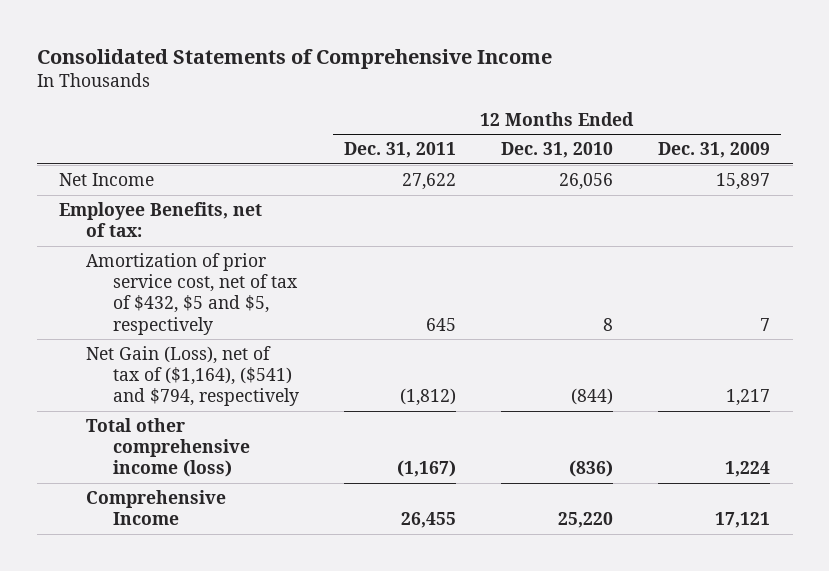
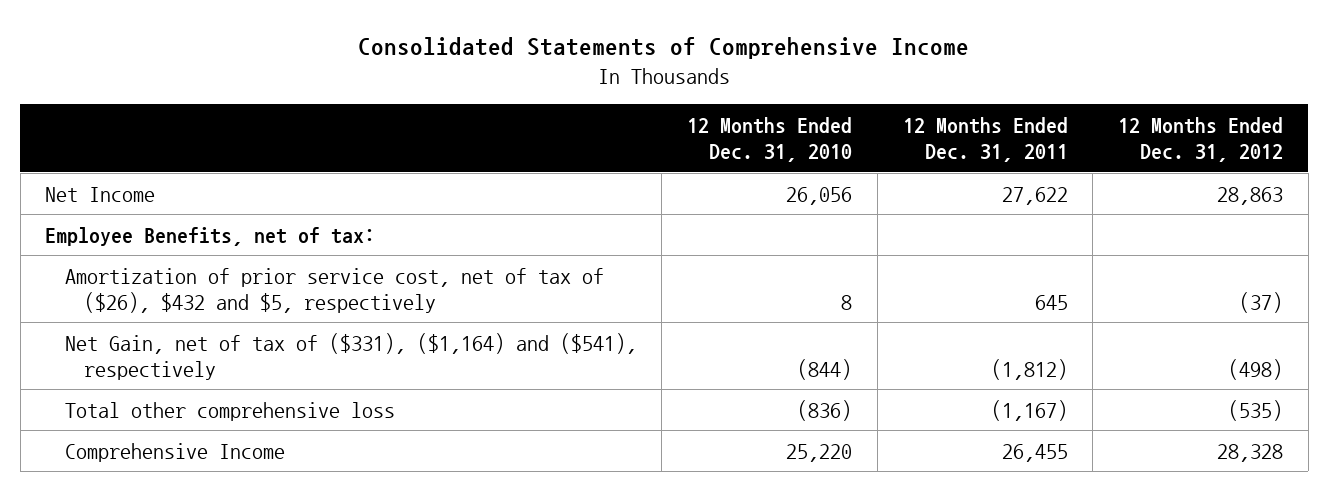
[658,142,771,159] Dec. 31, 2009 -> none
none -> [1118,117,1284,163] 12 Months Ended Dec. 31, 2012
[86,253,299,335] Amortization of prior service cost, net of tax of $432, $5 and $5, respectively -> [64,267,604,313] Amortization of prior service cost, net of tax of ($26), $432 and $5, respectively
[86,346,300,407] Net Gain (Loss), net of tax of ($1,164), ($541) and $794, respectively -> [64,332,637,380] Net Gain, net of tax of ($331), ($1,164) and ($541), respectively
[86,418,251,478] Total other comprehensive income (loss) -> [64,401,395,421] Total other comprehensive loss

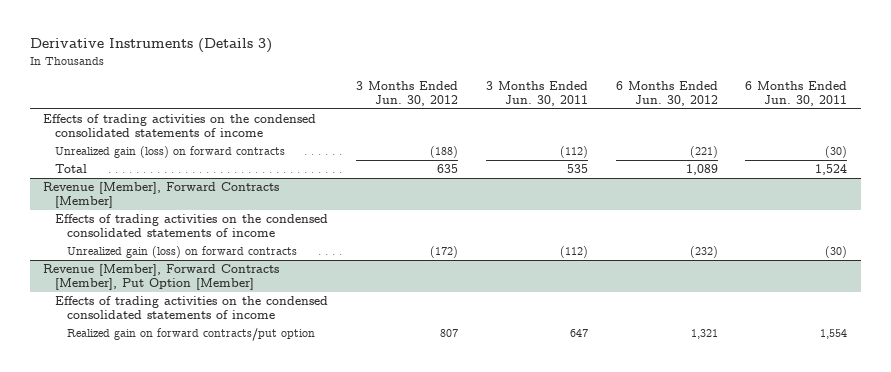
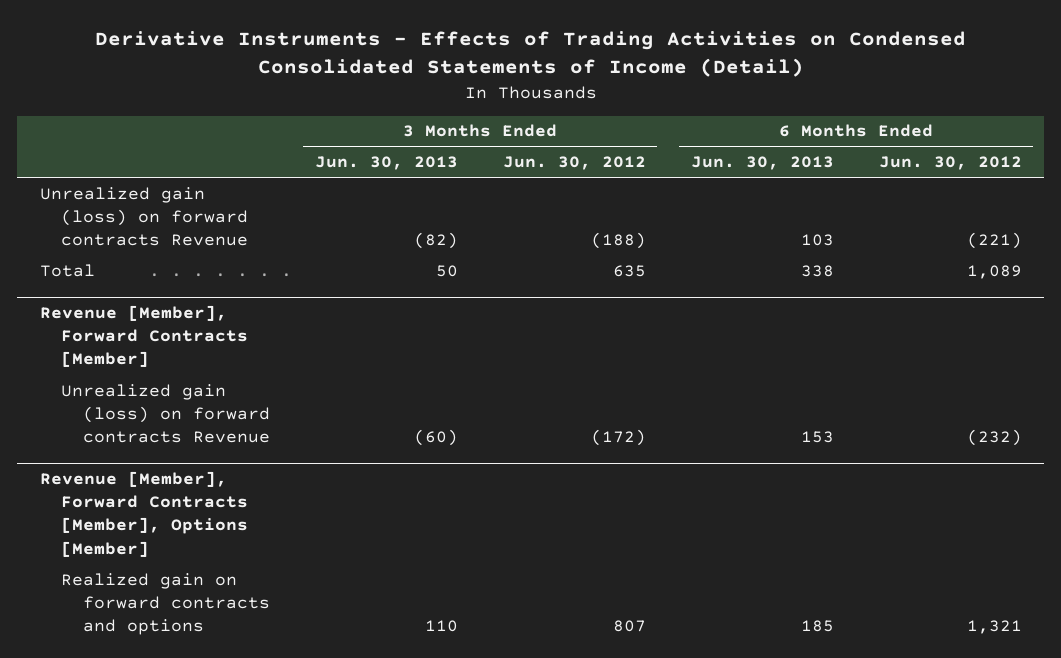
[29,38,272,54] Derivative Instruments (Details 3) -> [94,31,966,78] Derivative Instruments - Effects of Trading Activities on Condensed Consolidated Statements of Income (Detail)
[485,80,588,106] 3 Months Ended Jun. 30, 2011 -> none
[745,80,848,106] 6 Months Ended Jun. 30, 2011 -> none
none -> [314,155,458,170] Jun. 30, 2013
none -> [690,155,834,170] Jun. 30, 2013
[43,114,317,138] Effects of trading activities on the condensed consolidated statements of income -> none
[55,146,286,159] Unrealized gain (loss) on forward contracts -> [39,186,249,246] Unrealized gain (loss) on forward contracts Revenue
[55,214,329,238] Effects of trading activities on the condensed consolidated statements of income -> none
[55,296,329,320] Effects of trading activities on the condensed consolidated statements of income -> none
[67,246,298,259] Unrealized gain (loss) on forward contracts -> [61,383,270,443] Unrealized gain (loss) on forward contracts Revenue
[43,264,280,291] Revenue [Member], Forward Contracts [Member], Put Option [Member] -> [39,471,249,557] Revenue [Member], Forward Contracts [Member], Options [Member]
[67,328,316,342] Realized gain on forward contracts/put option -> [61,572,270,635] Realized gain on forward contracts and options

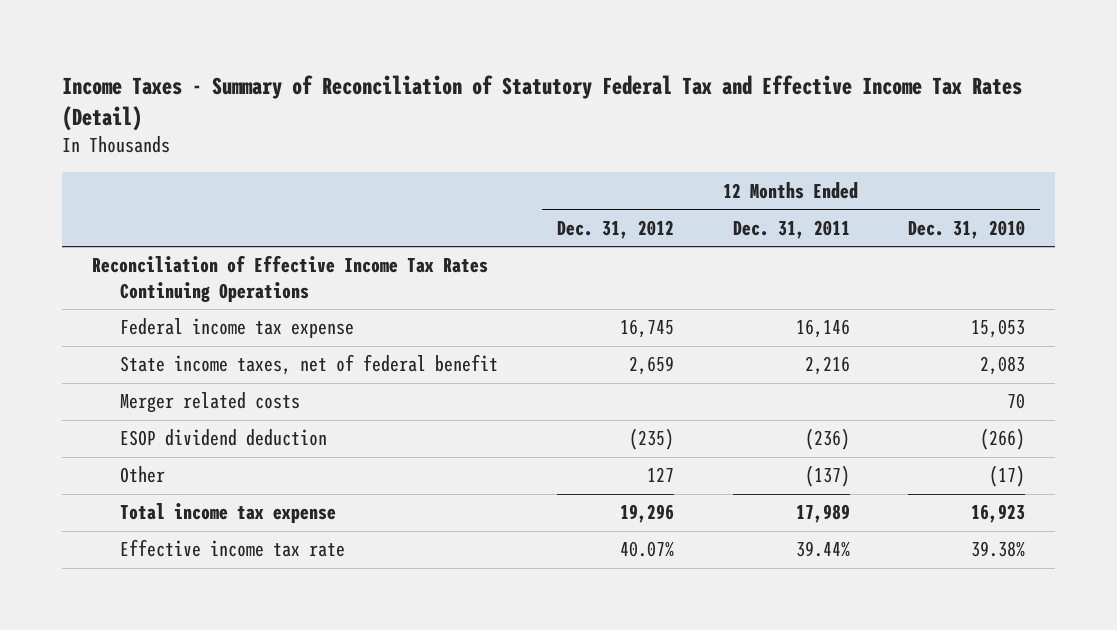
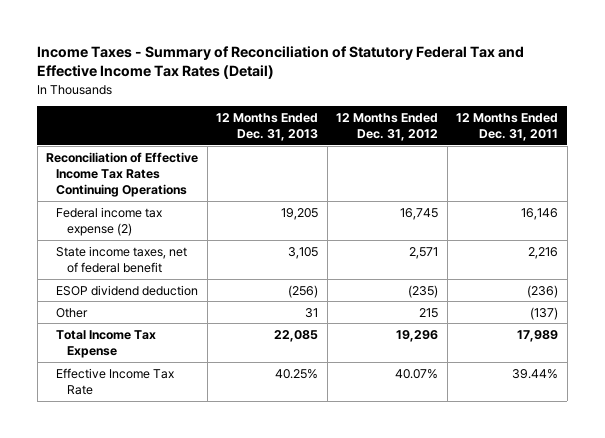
[908,219,1026,239] Dec. 31, 2010 -> none
none -> [216,112,319,142] 12 Months Ended Dec. 31, 2013
[120,392,301,414] Merger related costs -> none
[120,318,355,339] Federal income tax expense -> [56,206,163,237] Federal income tax expense (2)
[629,356,675,376] 2,659 -> [409,246,439,259] 2,571
[647,467,675,483] 127 -> [419,307,439,318] 215
[120,503,337,524] Total income tax expense -> [56,329,157,359] Total Income Tax Expense
[120,539,346,558] Effective income tax rate -> [56,367,175,396] Effective Income Tax Rate

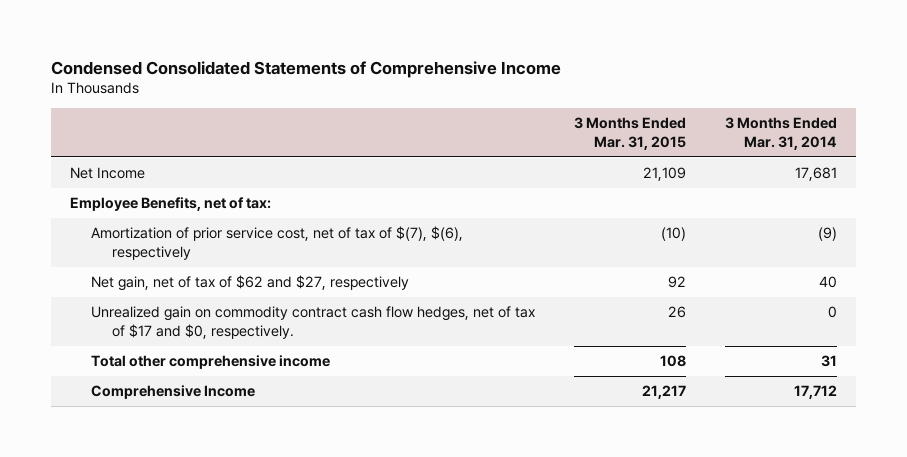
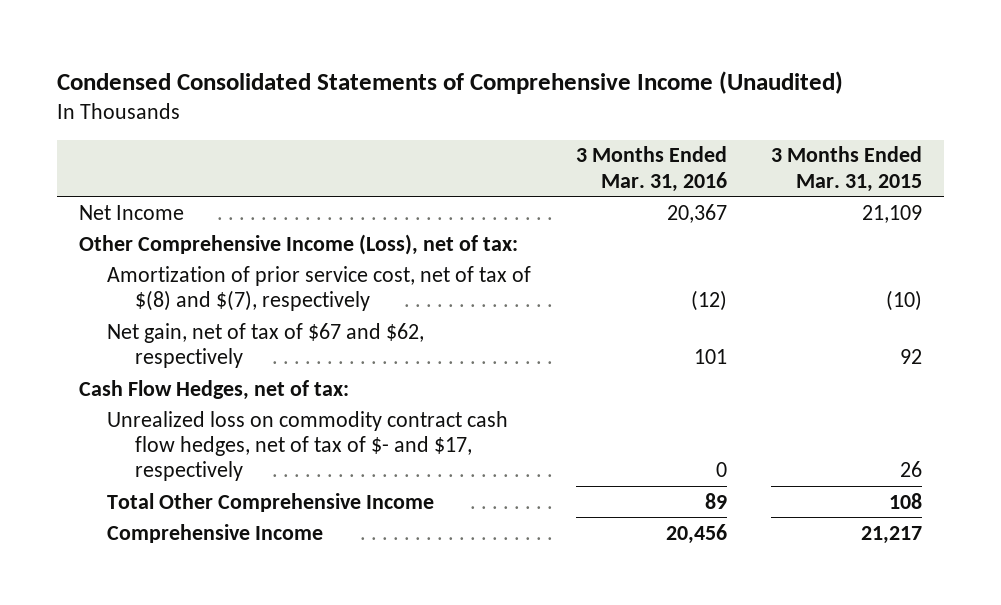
[50,60,561,78] Condensed Consolidated Statements of Comprehensive Income -> [56,70,843,94] Condensed Consolidated Statements of Comprehensive Income (Unaudited)
[724,117,837,150] 3 Months Ended Mar. 31, 2014 -> none
none -> [575,146,727,192] 3 Months Ended Mar. 31, 2016
[70,197,272,212] Employee Benefits, net of tax: -> [79,233,519,255] Other Comprehensive Income (Loss), net of tax:
[91,226,464,260] Amortization of prior service cost, net of tax of $(7), $(6), respectively -> [107,265,532,311] Amortization of prior service cost, net of tax of $(8) and $(7), respectively
[91,275,410,292] Net gain, net of tax of $62 and $27, respectively -> [107,322,425,368] Net gain, net of tax of $67 and $62, respectively
none -> [79,379,350,400] Cash Flow Hedges, net of tax:
[91,306,536,339] Unrealized gain on commodity contract cash flow hedges, net of tax of $17 and $0, respectively. -> [107,410,509,481] Unrealized loss on commodity contract cash flow hedges, net of tax of $- and $17, respectively
[91,355,331,370] Total other comprehensive income -> [107,492,435,512] Total Other Comprehensive Income

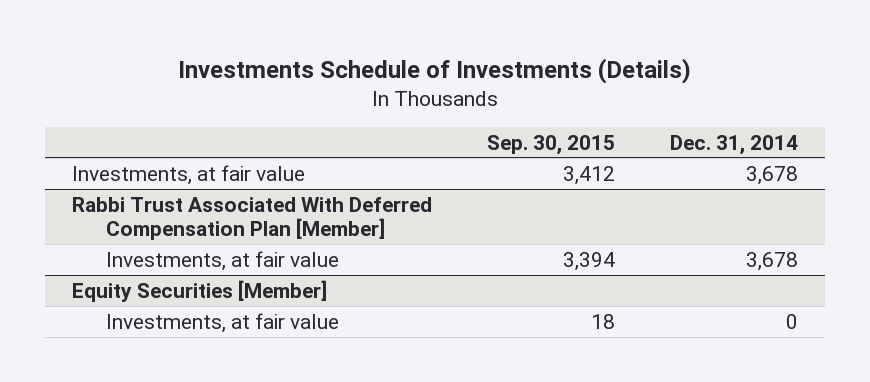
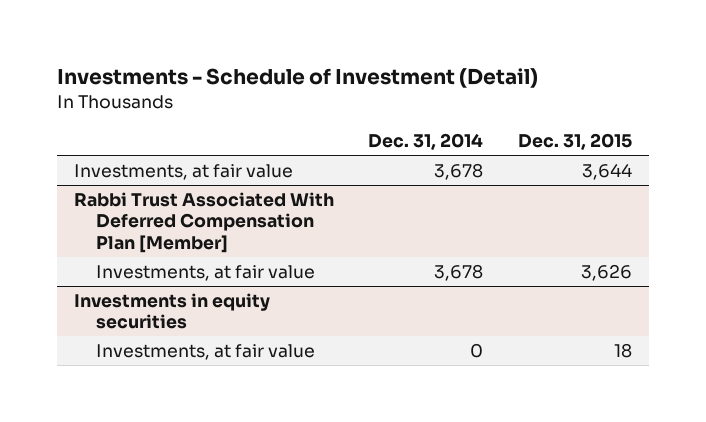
[178,57,692,84] Investments Schedule of Investments (Details) -> [57,68,539,89] Investments - Schedule of Investment (Detail)
[487,134,616,155] Sep. 30, 2015 -> none
none -> [517,133,632,151] Dec. 31, 2015
[72,279,328,302] Equity Securities [Member] -> [74,292,271,330] Investments in equity securities

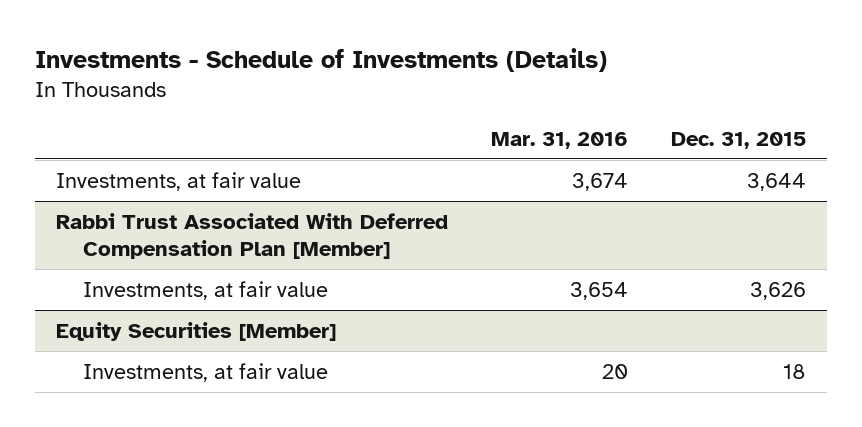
[57,68,539,89] Investments - Schedule of Investment (Detail) -> [34,48,607,73] Investments - Schedule of Investments (Details)
[368,133,484,151] Dec. 31, 2014 -> none
none -> [491,131,629,149] Mar. 31, 2016
[74,292,271,330] Investments in equity securities -> [56,321,337,341] Equity Securities [Member]

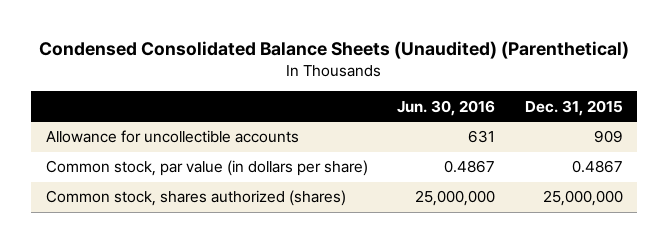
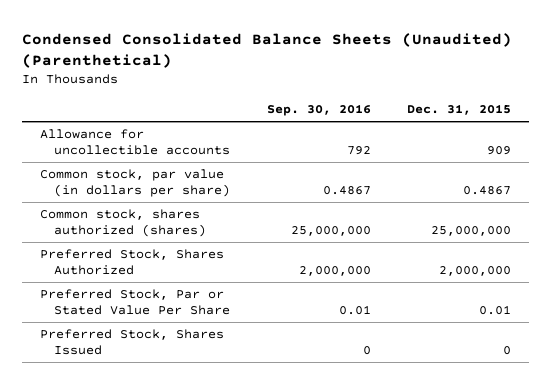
[397,99,496,116] Jun. 30, 2016 -> none
none -> [266,104,371,117] Sep. 30, 2016
none -> [40,249,225,276] Preferred Stock, Shares Authorized
none -> [40,289,231,316] Preferred Stock, Par or Stated Value Per Share
none -> [40,329,225,356] Preferred Stock, Shares Issued

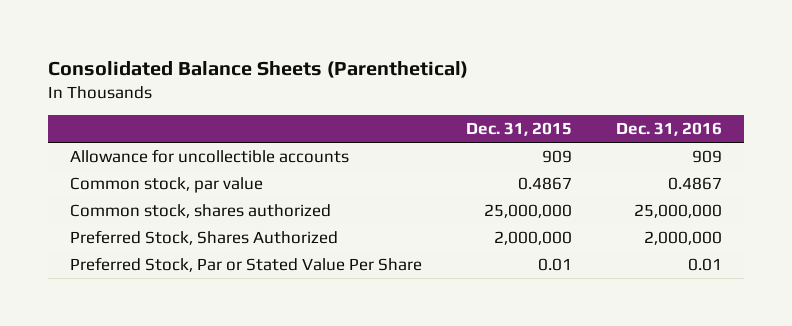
[22,32,513,68] Condensed Consolidated Balance Sheets (Unaudited) (Parenthetical) -> [47,60,468,78] Consolidated Balance Sheets (Parenthetical)
[266,104,371,117] Sep. 30, 2016 -> none
none -> [616,122,723,137] Dec. 31, 2016
[40,169,231,198] Common stock, par value (in dollars per share) -> [70,177,264,194] Common stock, par value
[40,209,207,238] Common stock, shares authorized (shares) -> [70,204,332,219] Common stock, shares authorized
[40,329,225,356] Preferred Stock, Shares Issued -> none

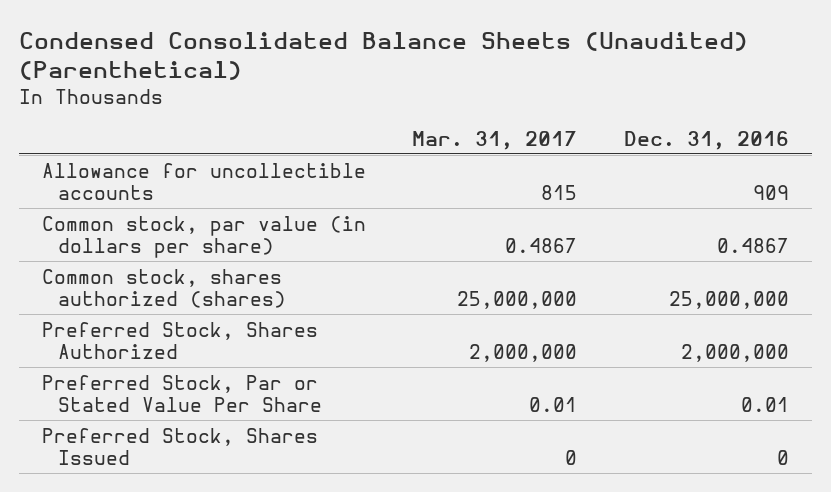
[47,60,468,78] Consolidated Balance Sheets (Parenthetical) -> [18,31,748,81] Condensed Consolidated Balance Sheets (Unaudited) (Parenthetical)
[466,122,573,137] Dec. 31, 2015 -> none
none -> [412,130,578,150] Mar. 31, 2017
[70,177,264,194] Common stock, par value -> [42,215,367,258] Common stock, par value (in dollars per share)
[70,204,332,219] Common stock, shares authorized -> [42,268,286,308] Common stock, shares authorized (shares)
none -> [42,427,319,465] Preferred Stock, Shares Issued

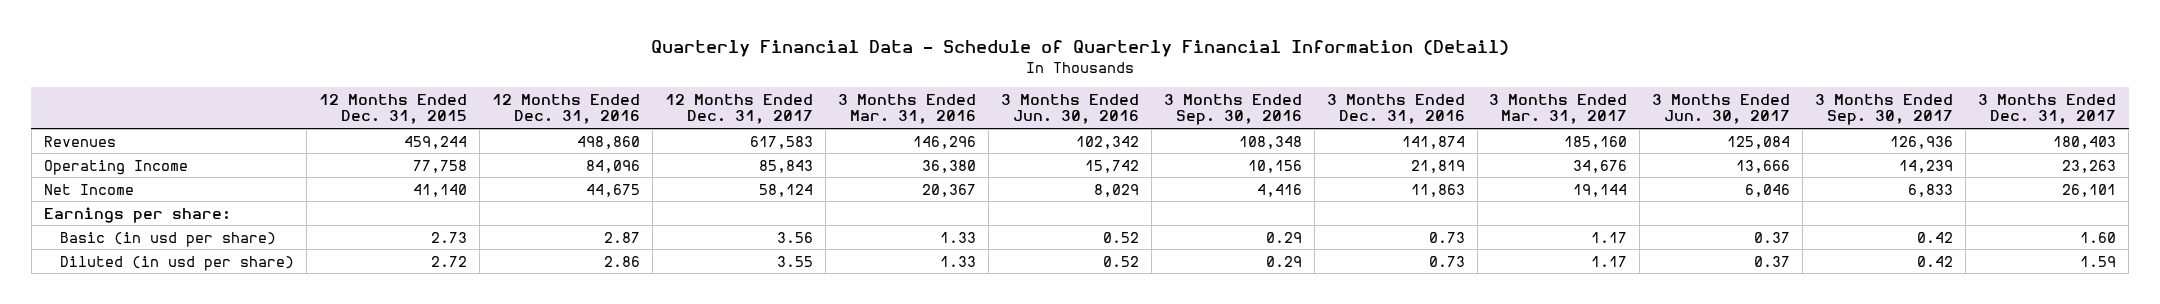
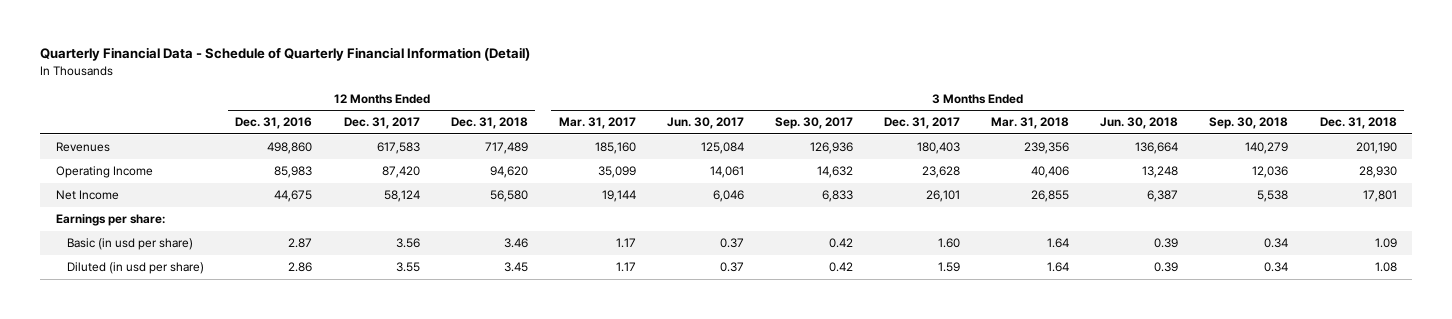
[318,93,467,125] 12 Months Ended Dec. 31, 2015 -> none
[837,93,976,125] 3 Months Ended Mar. 31, 2016 -> none
[1000,93,1139,125] 3 Months Ended Jun. 30, 2016 -> none
[1163,93,1302,126] 3 Months Ended Sep. 30, 2016 -> none
[1326,93,1465,125] 3 Months Ended Dec. 31, 2016 -> none
none -> [450,117,528,130] Dec. 31, 2018
none -> [991,117,1070,130] Mar. 31, 2018
none -> [1100,117,1179,130] Jun. 30, 2018
none -> [1209,117,1289,130] Sep. 30, 2018
none -> [1319,117,1397,130] Dec. 31, 2018
[585,159,640,173] 84,096 -> [274,166,313,179] 85,983
[758,159,813,173] 85,843 -> [381,166,420,179] 87,420
[1573,159,1628,173] 34,676 -> [597,166,636,179] 35,099
[1736,159,1791,173] 13,666 -> [709,166,744,179] 14,061
[1899,159,1954,173] 14,239 -> [816,166,853,179] 14,632
[2062,159,2117,173] 23,263 -> [922,166,961,179] 23,628

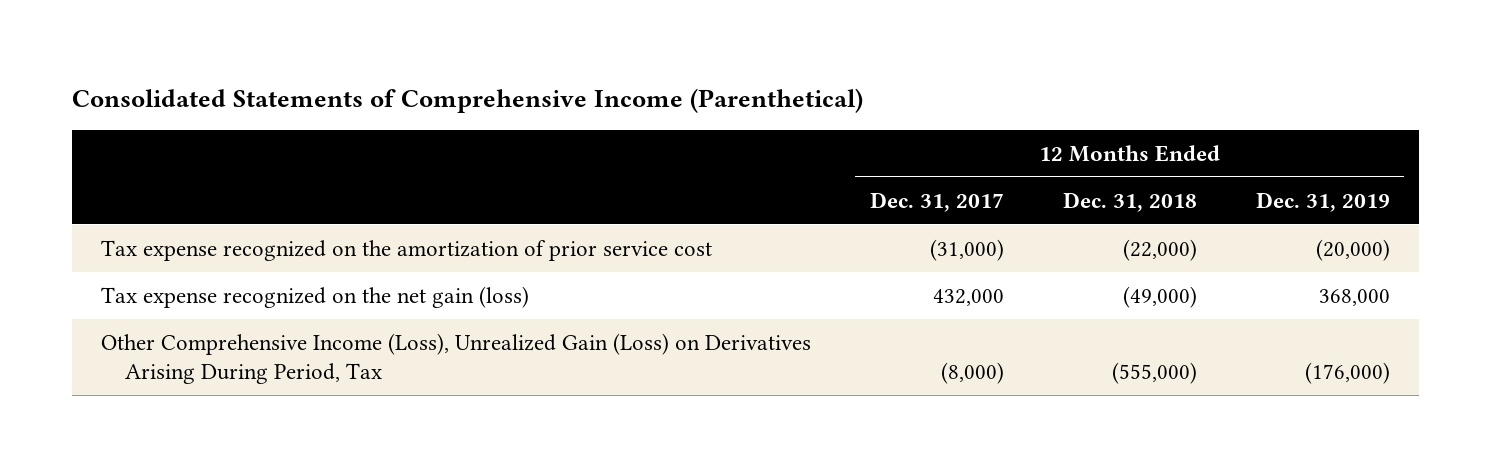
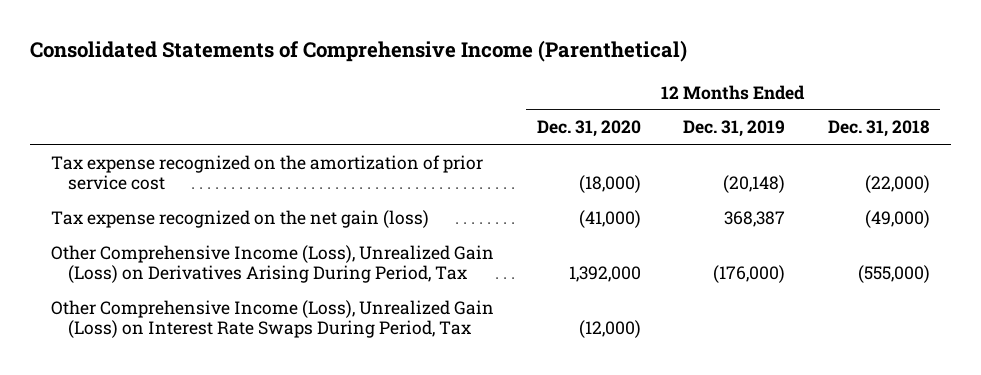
[870,191,1005,212] Dec. 31, 2017 -> none
none -> [536,120,641,138] Dec. 31, 2020
[1315,238,1390,261] (20,000) -> [723,175,786,194] (20,148)
[1318,288,1390,306] 368,000 -> [724,210,786,227] 368,387
none -> [50,299,494,339] Other Comprehensive Income (Loss), Unrealized Gain (Loss) on Interest Rate Swaps During Period, Tax

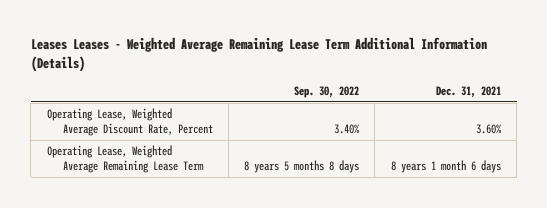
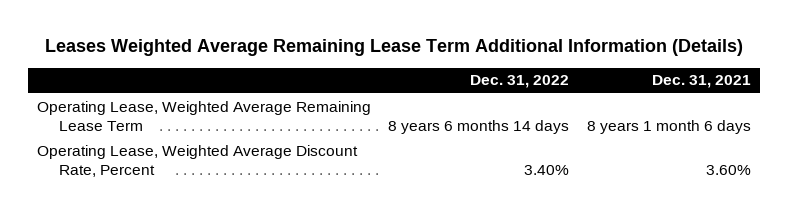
[30,37,487,73] Leases Leases - Weighted Average Remaining Lease Term Additional Information (Details) -> [44,38,743,56] Leases Weighted Average Remaining Lease Term Additional Information (Details)
[294,86,360,99] Sep. 30, 2022 -> none
none -> [470,75,570,89] Dec. 31, 2022
[46,107,213,137] Operating Lease, Weighted Average Discount Rate, Percent -> [36,144,358,178] Operating Lease, Weighted Average Discount Rate, Percent

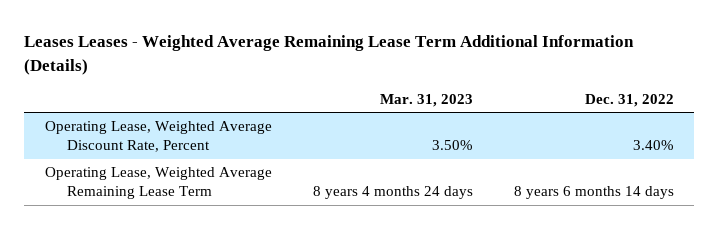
[44,38,743,56] Leases Weighted Average Remaining Lease Term Additional Information (Details) -> [24,35,635,75] Leases Leases - Weighted Average Remaining Lease Term Additional Information (Details)
[651,75,751,89] Dec. 31, 2021 -> none
none -> [379,93,473,107] Mar. 31, 2023
[36,100,371,132] Operating Lease, Weighted Average Remaining Lease Term -> [44,167,272,200] Operating Lease, Weighted Average Remaining Lease Term

